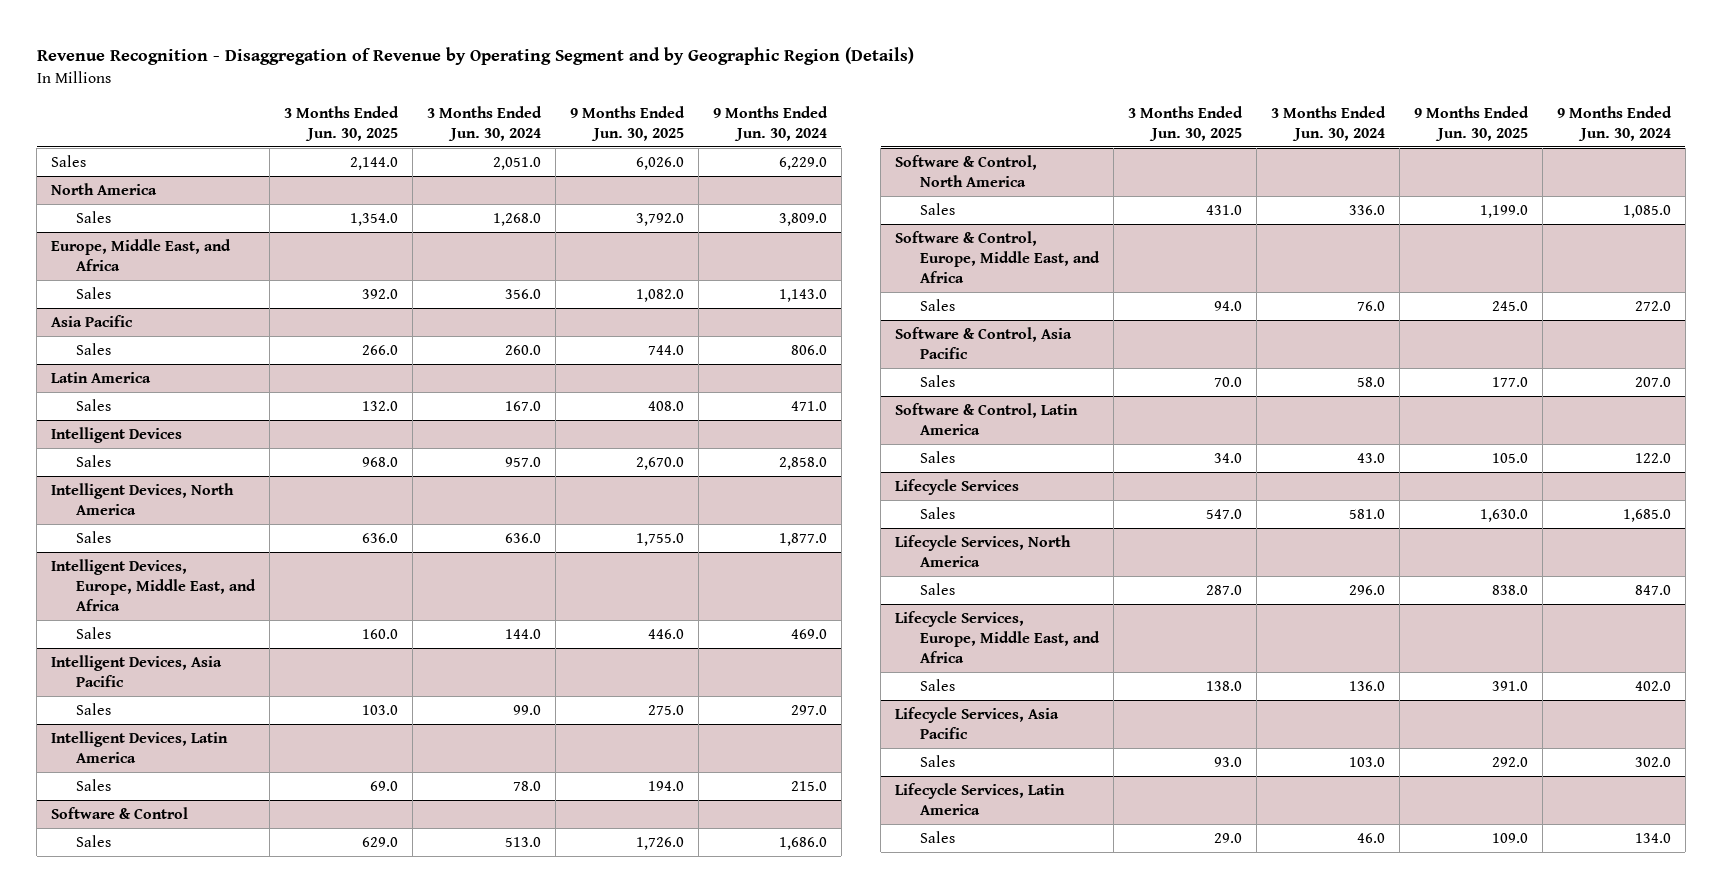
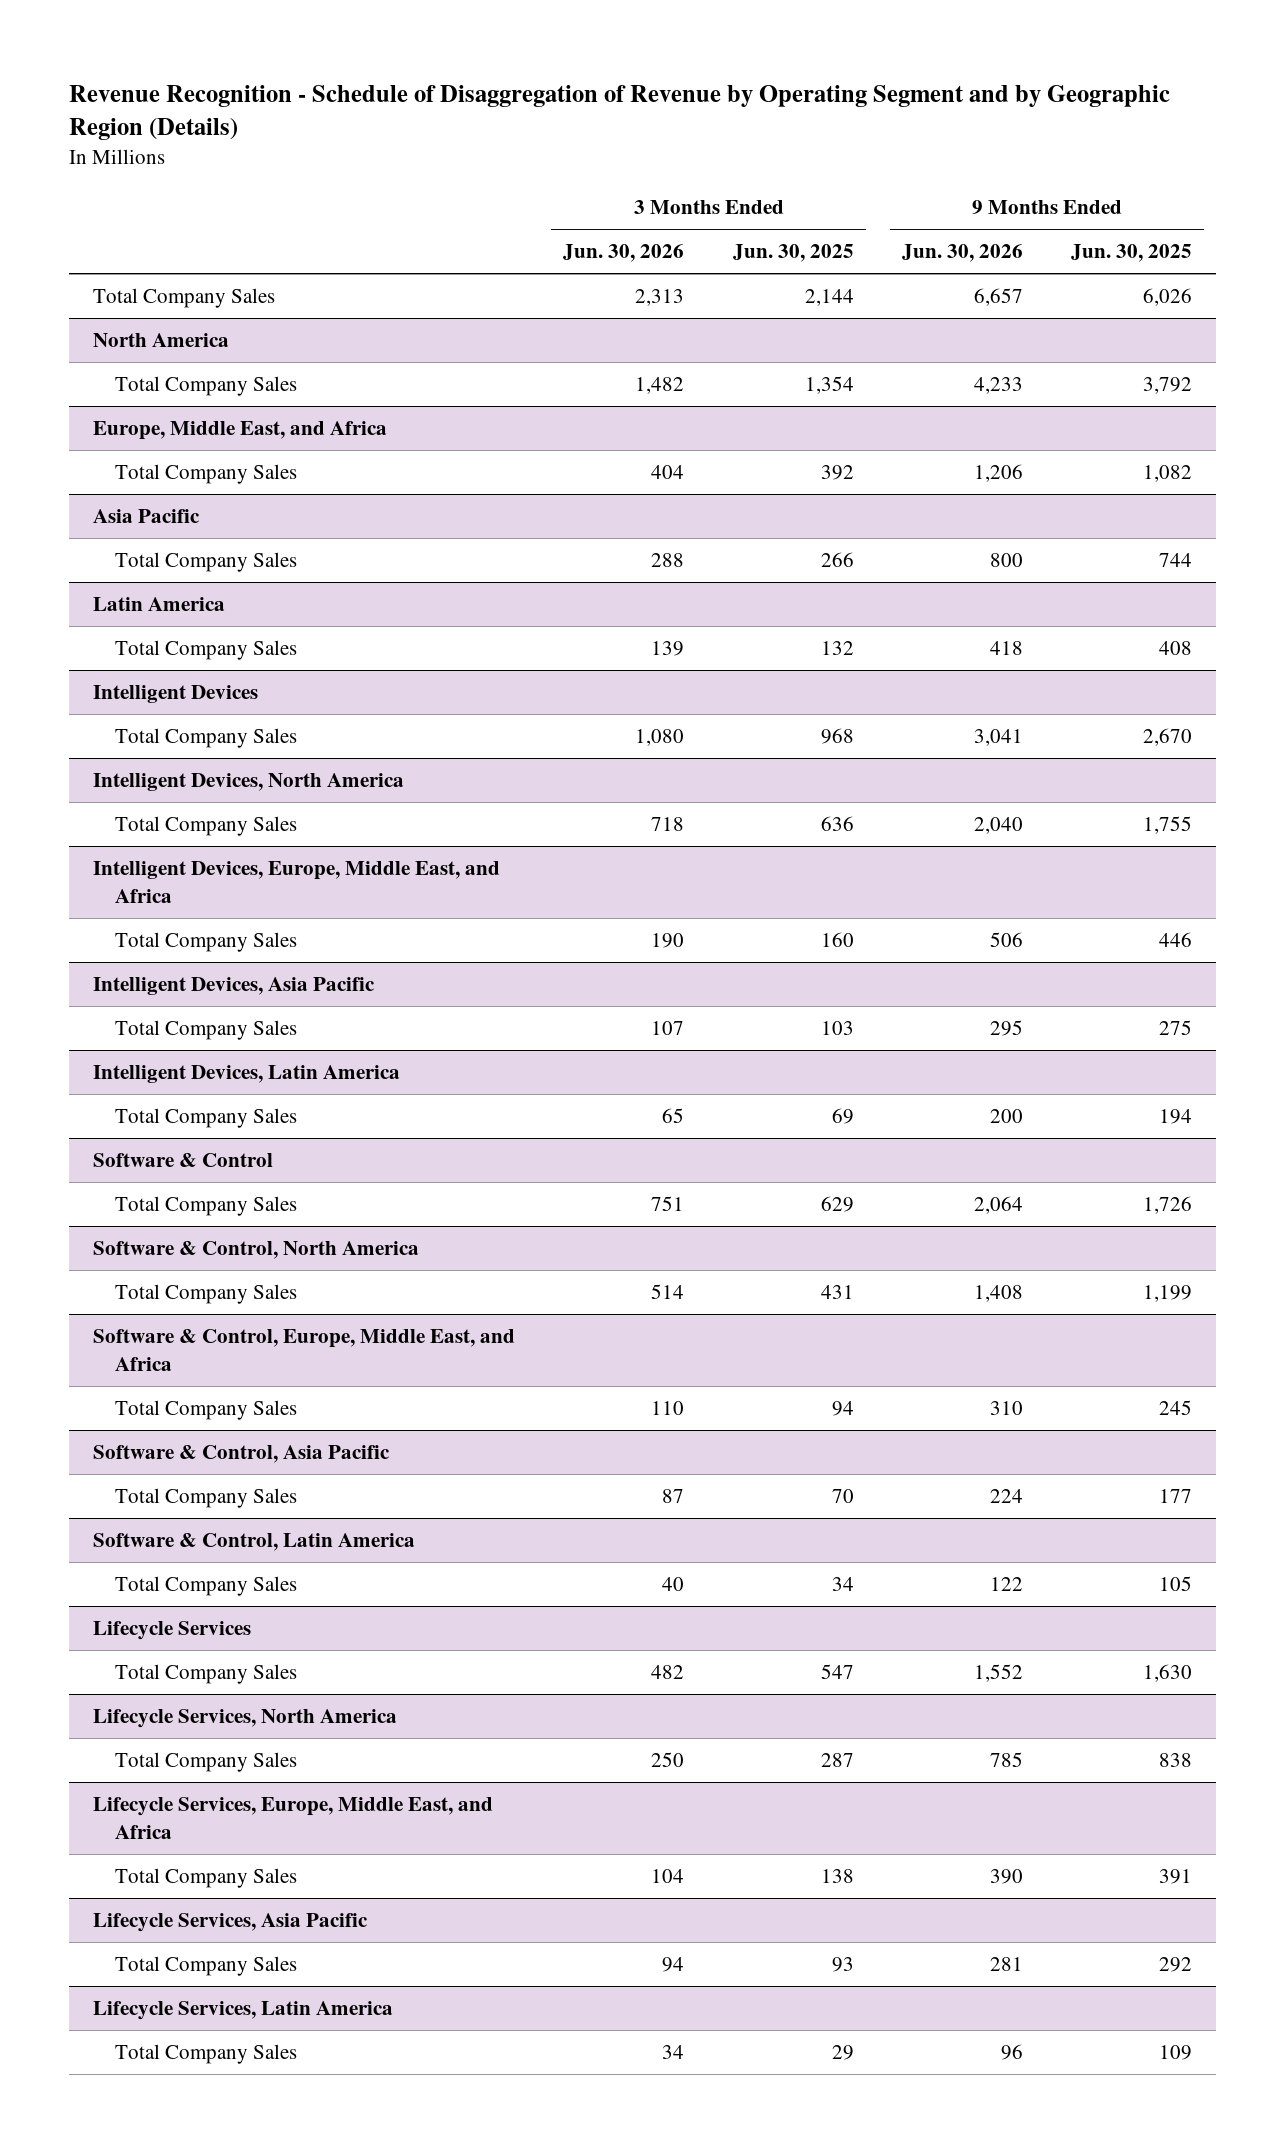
[36,47,914,66] Revenue Recognition - Disaggregation of Revenue by Operating Segment and by Geographic Region (Details) -> [69,85,1171,141] Revenue Recognition - Schedule of Disaggregation of Revenue by Operating Segment and by Geographic Region (Details)
[427,105,543,141] 3 Months Ended Jun. 30, 2024 -> none
[712,105,828,141] 9 Months Ended Jun. 30, 2024 -> none
none -> [563,244,685,263] Jun. 30, 2026
none -> [901,244,1023,263] Jun. 30, 2026
[51,155,87,168] Sales -> [93,288,276,309] Total Company Sales
[350,157,399,171] 2,144.0 -> [804,289,854,307] 2,144
[635,157,684,171] 6,026.0 -> [1142,288,1192,307] 6,026
[76,211,112,224] Sales -> [115,376,298,397] Total Company Sales
[350,213,399,227] 1,354.0 -> [804,376,854,395] 1,354
[635,213,684,227] 3,792.0 -> [1142,377,1192,395] 3,792
[76,287,112,300] Sales -> [115,464,298,485] Total Company Sales
[362,289,399,300] 392.0 -> [820,465,854,481] 392
[635,289,684,303] 1,082.0 -> [1142,465,1192,483] 1,082
[76,343,112,356] Sales -> [115,552,298,573] Total Company Sales
[362,345,399,356] 266.0 -> [820,552,854,568] 266
[647,345,684,356] 744.0 -> [1158,553,1192,568] 744
[76,399,112,412] Sales -> [115,640,298,661] Total Company Sales
[362,401,399,412] 132.0 -> [820,641,854,656] 132
[647,401,684,412] 408.0 -> [1158,641,1192,656] 408
[76,455,112,468] Sales -> [115,728,298,749] Total Company Sales
[362,457,399,468] 968.0 -> [820,728,854,745] 968
[635,457,684,471] 2,670.0 -> [1142,728,1192,747] 2,670
[76,531,112,544] Sales -> [115,816,298,837] Total Company Sales
[362,533,399,544] 636.0 -> [820,816,854,832] 636
[635,533,684,547] 1,755.0 -> [1142,816,1192,835] 1,755
[76,627,112,640] Sales -> [115,932,298,953] Total Company Sales
[362,629,399,640] 160.0 -> [820,932,854,948] 160
[647,629,684,640] 446.0 -> [1158,932,1192,948] 446
[76,703,112,716] Sales -> [115,1020,298,1041] Total Company Sales
[362,705,399,716] 103.0 -> [820,1021,854,1036] 103
[647,705,684,716] 275.0 -> [1158,1020,1192,1036] 275
[76,779,112,792] Sales -> [115,1108,298,1129] Total Company Sales
[370,781,399,792] 69.0 -> [831,1108,854,1125] 69
[647,781,684,792] 194.0 -> [1158,1109,1192,1125] 194
[76,835,112,848] Sales -> [115,1196,298,1217] Total Company Sales
[362,837,399,848] 629.0 -> [820,1196,854,1213] 629
[635,837,684,851] 1,726.0 -> [1142,1196,1192,1215] 1,726
[920,203,956,216] Sales -> [115,1284,298,1305] Total Company Sales
[1206,205,1243,216] 431.0 -> [820,1285,854,1300] 431
[1480,205,1529,219] 1,199.0 -> [1142,1285,1192,1303] 1,199
[920,299,956,312] Sales -> [115,1400,298,1421] Total Company Sales
[1214,301,1243,312] 94.0 -> [831,1401,854,1417] 94
[1492,301,1529,312] 245.0 -> [1158,1400,1192,1416] 245
[920,375,956,388] Sales -> [115,1488,298,1509] Total Company Sales
[1214,377,1243,388] 70.0 -> [831,1489,854,1504] 70
[1492,377,1529,388] 177.0 -> [1158,1489,1192,1504] 177
[920,451,956,464] Sales -> [115,1576,298,1597] Total Company Sales
[1214,453,1243,464] 34.0 -> [831,1577,854,1592] 34
[1492,453,1529,464] 105.0 -> [1158,1576,1192,1592] 105
[920,507,956,520] Sales -> [115,1664,298,1685] Total Company Sales
[1206,509,1243,520] 547.0 -> [820,1664,854,1680] 547
[1480,509,1529,523] 1,630.0 -> [1142,1664,1192,1683] 1,630
[920,583,956,596] Sales -> [115,1752,298,1773] Total Company Sales
[1206,585,1243,596] 287.0 -> [820,1753,854,1768] 287
[1492,585,1529,596] 838.0 -> [1158,1753,1192,1768] 838
[920,679,956,692] Sales -> [115,1868,298,1889] Total Company Sales
[1206,681,1243,692] 138.0 -> [820,1869,854,1884] 138
[1492,681,1529,692] 391.0 -> [1158,1869,1192,1885] 391
[920,755,956,768] Sales -> [115,1956,298,1977] Total Company Sales
[1214,757,1243,768] 93.0 -> [831,1957,854,1973] 93
[1492,757,1529,768] 292.0 -> [1158,1957,1192,1973] 292
[920,831,956,844] Sales -> [115,2044,298,2065] Total Company Sales
[1214,833,1243,844] 29.0 -> [831,2045,854,2061] 29
[1492,833,1529,844] 109.0 -> [1158,2045,1192,2061] 109

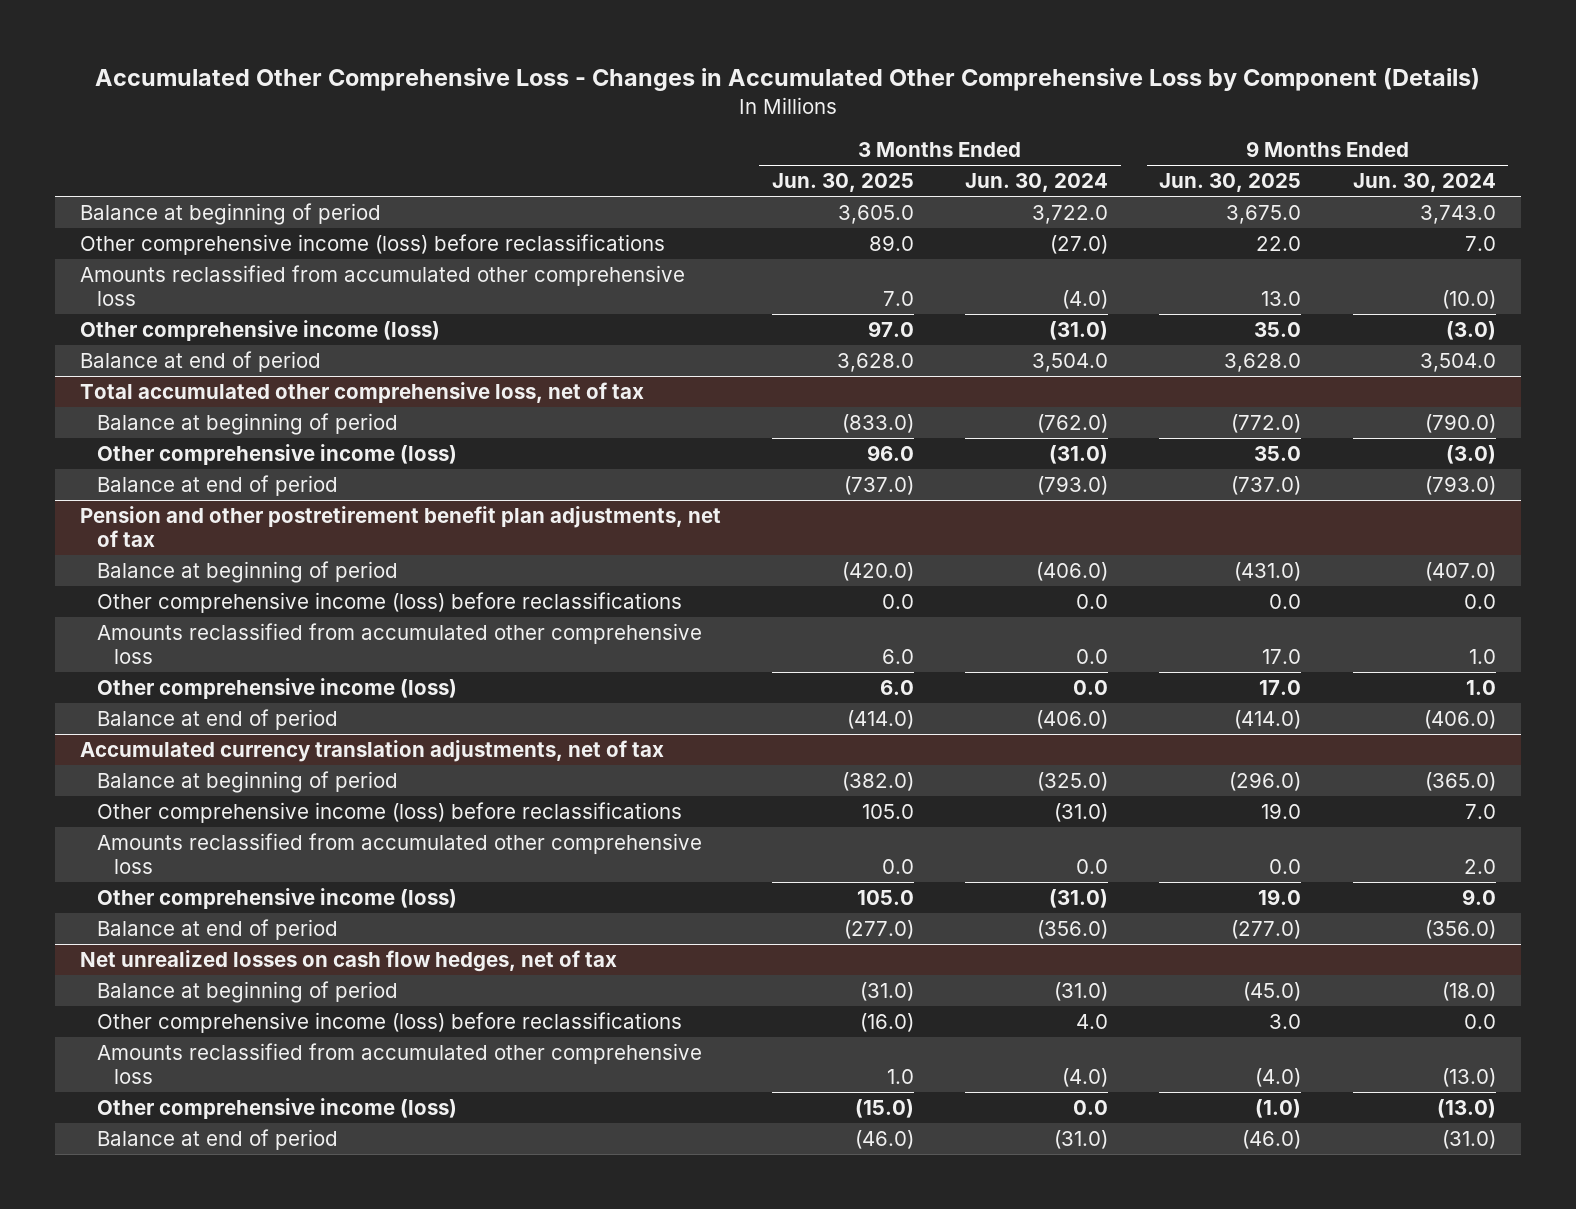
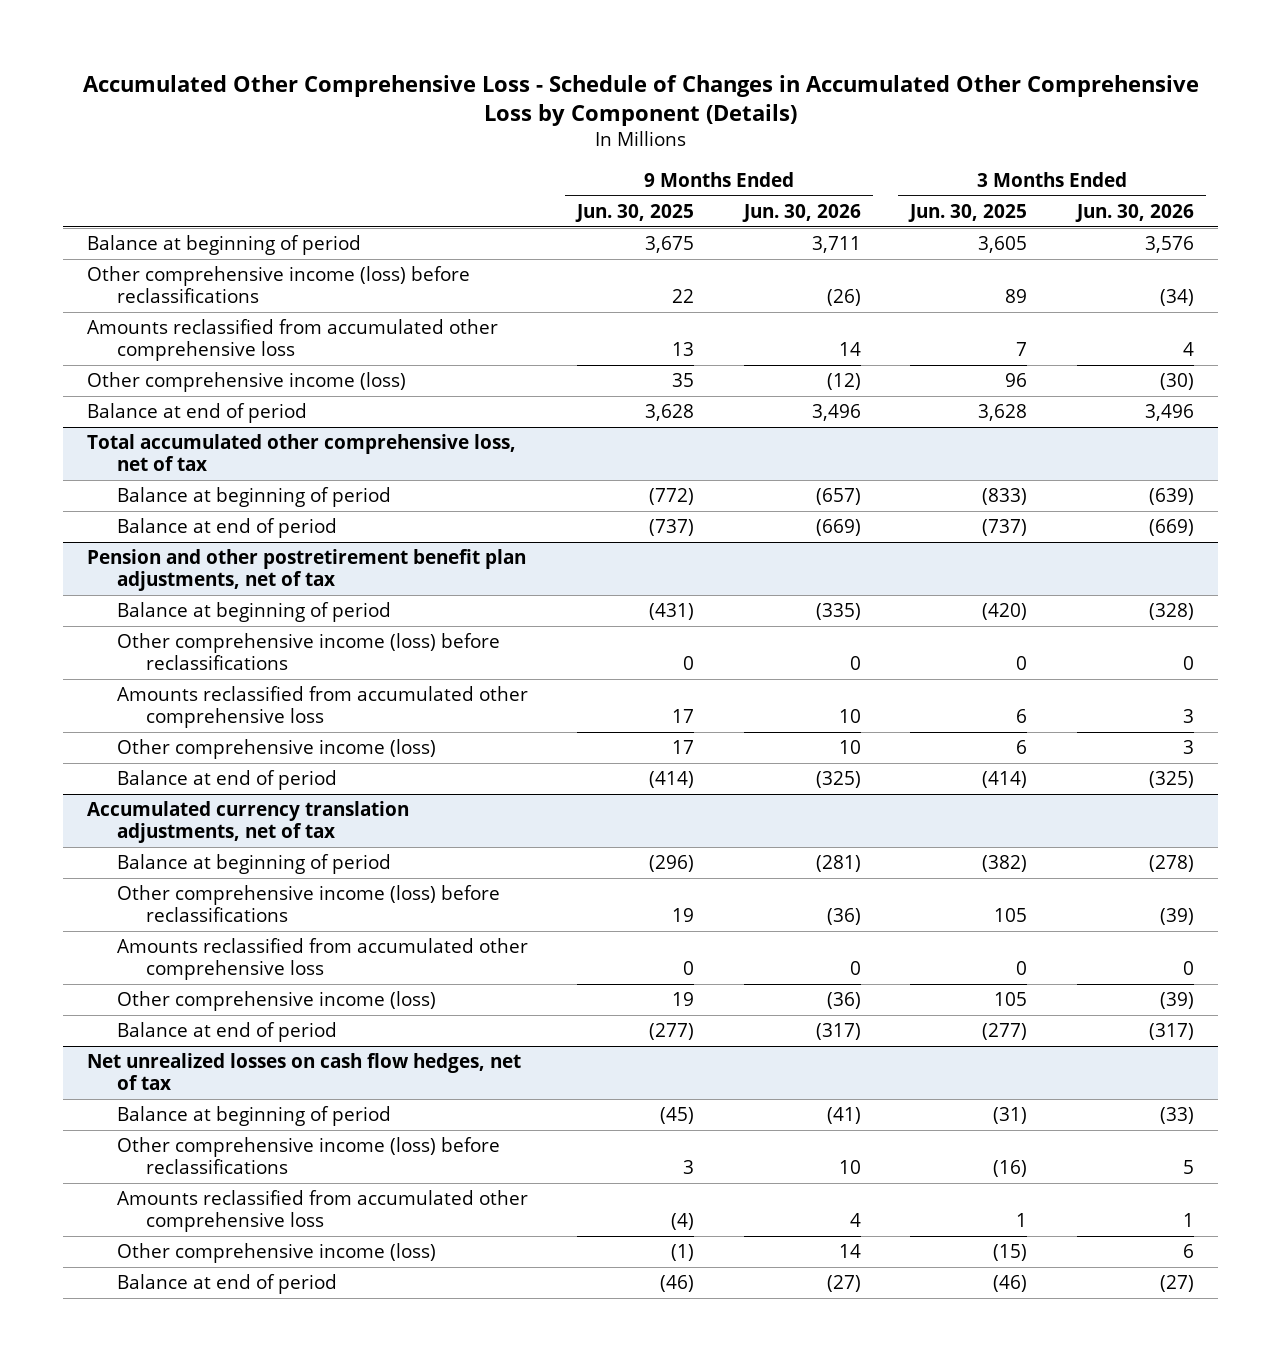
[94,68,1480,92] Accumulated Other Comprehensive Loss - Changes in Accumulated Other Comprehensive Loss by Component (Details) -> [82,74,1199,126] Accumulated Other Comprehensive Loss - Schedule of Changes in Accumulated Other Comprehensive Loss by Component (Details)
[965,173,1109,193] Jun. 30, 2024 -> none
[1352,173,1496,193] Jun. 30, 2024 -> none
none -> [741,203,861,222] Jun. 30, 2026
none -> [1074,203,1194,222] Jun. 30, 2026
[838,204,915,224] 3,605.0 -> [978,236,1028,254] 3,605
[1226,204,1302,224] 3,675.0 -> [645,236,695,254] 3,675
[869,234,915,251] 89.0 -> [1005,288,1028,303] 89
[1256,235,1302,251] 22.0 -> [672,288,695,303] 22
[883,290,915,306] 7.0 -> [1016,341,1028,356] 7
[1261,290,1302,306] 13.0 -> [672,341,695,356] 13
[868,320,915,337] 97.0 -> [1005,373,1028,388] 96
[1254,321,1302,337] 35.0 -> [672,373,695,388] 35
[837,352,915,372] 3,628.0 -> [978,404,1028,422] 3,628
[1224,352,1302,372] 3,628.0 -> [645,404,695,422] 3,628
[97,443,458,465] Other comprehensive income (loss) -> none
[842,413,915,433] (833.0) -> [982,488,1028,506] (833)
[1231,413,1302,433] (772.0) -> [649,488,695,506] (772)
[844,475,915,495] (737.0) -> [982,519,1028,537] (737)
[1231,475,1302,495] (737.0) -> [649,519,695,537] (737)
[842,561,915,581] (420.0) -> [982,603,1028,621] (420)
[1234,561,1302,581] (431.0) -> [649,603,695,621] (431)
[882,593,915,609] 0.0 -> [1016,655,1028,670] 0
[1269,593,1302,609] 0.0 -> [683,655,695,670] 0
[882,648,915,664] 6.0 -> [1016,708,1028,723] 6
[1262,648,1302,664] 17.0 -> [672,708,695,723] 17
[880,679,915,695] 6.0 -> [1016,740,1028,755] 6
[1259,679,1302,695] 17.0 -> [672,740,695,755] 17
[847,709,915,729] (414.0) -> [982,771,1028,789] (414)
[1234,709,1302,729] (414.0) -> [649,771,695,789] (414)
[842,771,915,791] (382.0) -> [982,855,1028,873] (382)
[1229,771,1302,791] (296.0) -> [649,855,695,873] (296)
[862,803,915,819] 105.0 -> [994,907,1028,922] 105
[1261,802,1302,819] 19.0 -> [672,907,695,922] 19
[882,858,915,874] 0.0 -> [1016,960,1028,975] 0
[1269,858,1302,874] 0.0 -> [683,960,695,975] 0
[857,889,915,905] 105.0 -> [994,992,1028,1007] 105
[1258,888,1302,905] 19.0 -> [672,992,695,1007] 19
[844,919,915,939] (277.0) -> [982,1023,1028,1041] (277)
[1231,919,1302,939] (277.0) -> [649,1023,695,1041] (277)
[860,981,915,1001] (31.0) -> [993,1107,1028,1125] (31)
[1243,981,1302,1001] (45.0) -> [660,1107,695,1125] (45)
[860,1012,915,1032] (16.0) -> [993,1159,1028,1177] (16)
[1269,1013,1302,1029] 3.0 -> [683,1159,695,1174] 3
[887,1068,915,1084] 1.0 -> [1016,1212,1028,1227] 1
[1255,1067,1302,1087] (4.0) -> [671,1212,695,1230] (4)
[855,1098,915,1118] (15.0) -> [993,1244,1028,1262] (15)
[1255,1098,1302,1118] (1.0) -> [671,1244,695,1262] (1)
[855,1129,915,1149] (46.0) -> [993,1275,1028,1293] (46)
[1242,1129,1302,1149] (46.0) -> [660,1275,695,1293] (46)

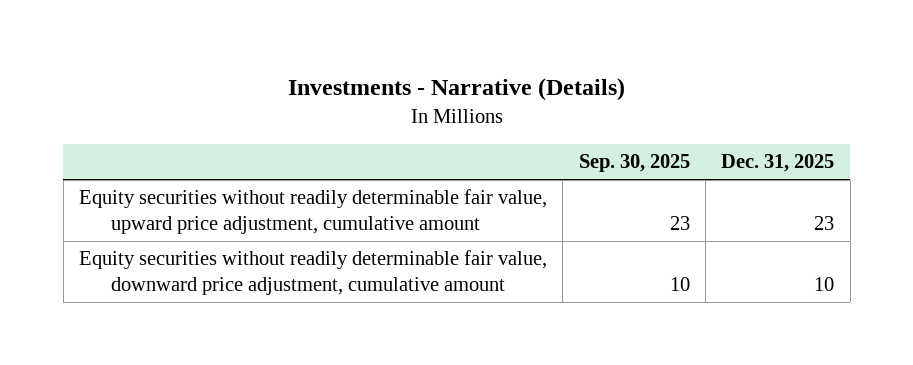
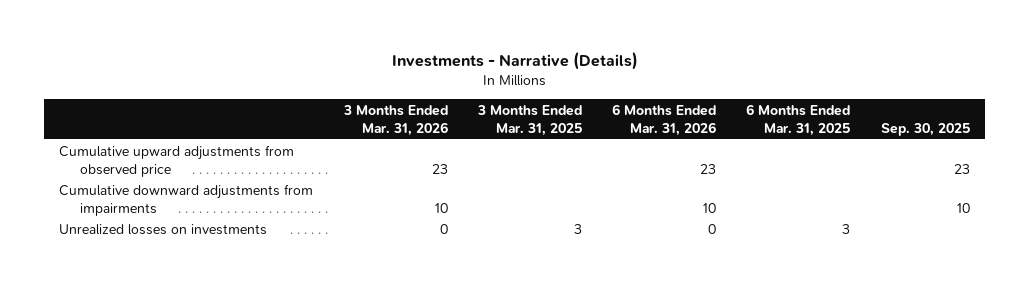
[721,154,835,173] Dec. 31, 2025 -> none
none -> [342,104,448,136] 3 Months Ended Mar. 31, 2026
none -> [476,104,582,136] 3 Months Ended Mar. 31, 2025
none -> [612,103,717,136] 6 Months Ended Mar. 31, 2026
none -> [746,103,851,136] 6 Months Ended Mar. 31, 2025
[78,189,547,234] Equity securities without readily determinable fair value, upward price adjustment, cumulative amount -> [59,144,295,177] Cumulative upward adjustments from observed price
[78,250,547,295] Equity securities without readily determinable fair value, downward price adjustment, cumulative amount -> [59,183,314,216] Cumulative downward adjustments from impairments
none -> [59,223,268,235] Unrealized losses on investments

